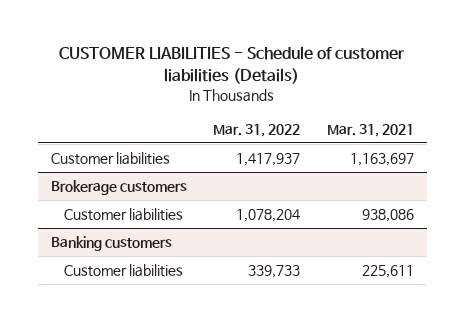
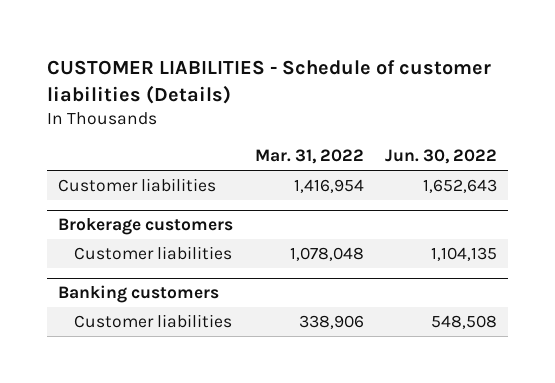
[326,123,414,137] Mar. 31, 2021 -> none
none -> [385,149,498,165] Jun. 30, 2022
[236,153,301,167] 1,417,937 -> [293,178,364,193] 1,416,954
[236,209,301,223] 1,078,204 -> [289,246,364,261] 1,078,048
[248,265,301,279] 339,733 -> [298,314,364,329] 338,906

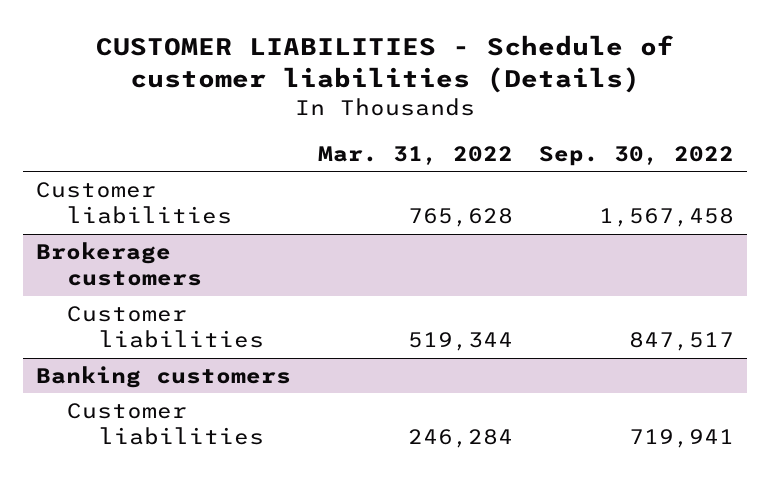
[385,149,498,165] Jun. 30, 2022 -> none
none -> [538,146,734,167] Sep. 30, 2022
[293,178,364,193] 1,416,954 -> [407,208,513,228] 765,628
[289,246,364,261] 1,078,048 -> [407,332,513,352] 519,344
[298,314,364,329] 338,906 -> [407,429,513,449] 246,284

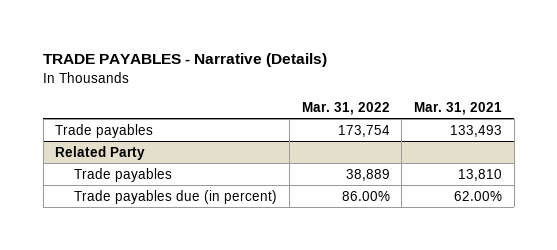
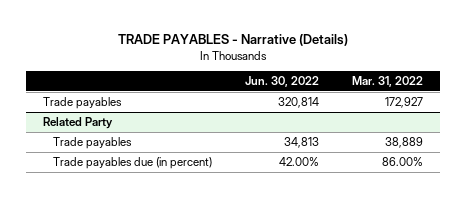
[414,101,503,115] Mar. 31, 2021 -> none
none -> [245,76,320,88] Jun. 30, 2022
[337,124,390,137] 173,754 -> [385,97,424,109] 172,927

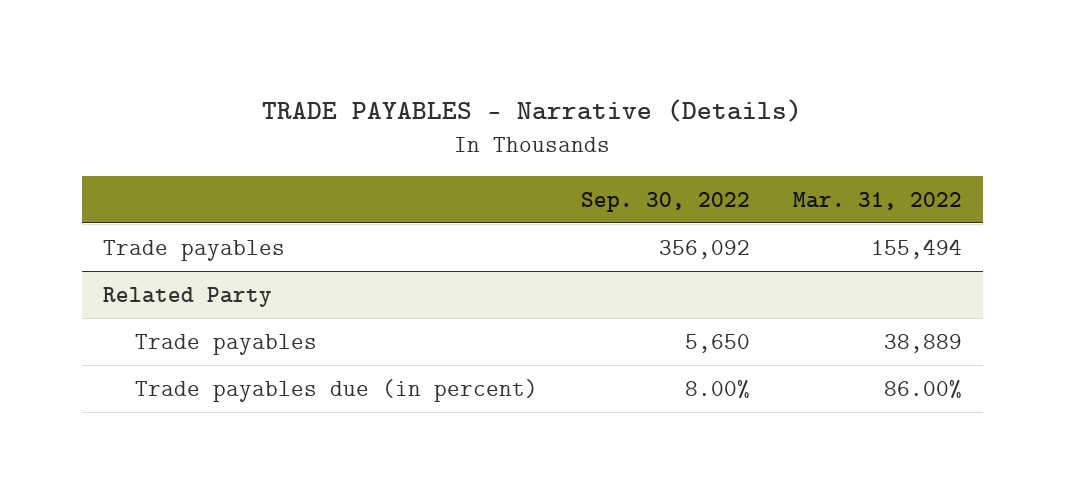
[245,76,320,88] Jun. 30, 2022 -> none
none -> [580,191,750,212] Sep. 30, 2022
[385,97,424,109] 172,927 -> [870,238,962,259] 155,494

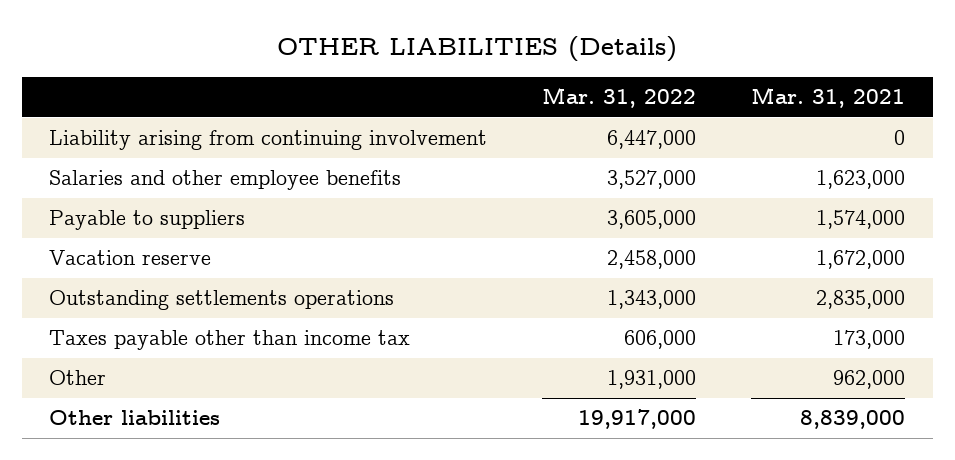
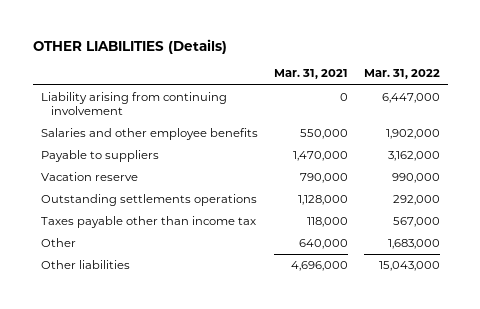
[607,170,697,190] 3,527,000 -> [385,129,440,140] 1,902,000
[816,170,906,190] 1,623,000 -> [299,129,348,140] 550,000
[607,210,697,230] 3,605,000 -> [387,151,440,162] 3,162,000
[816,210,906,230] 1,574,000 -> [292,151,348,162] 1,470,000
[607,250,697,270] 2,458,000 -> [391,173,440,184] 990,000
[816,250,906,270] 1,672,000 -> [299,173,348,184] 790,000
[607,290,697,310] 1,343,000 -> [392,195,440,206] 292,000
[816,290,906,310] 2,835,000 -> [297,195,348,206] 1,128,000
[624,330,697,350] 606,000 -> [392,217,440,228] 567,000
[833,330,906,350] 173,000 -> [306,217,348,228] 118,000
[607,370,697,390] 1,931,000 -> [387,239,440,250] 1,683,000
[833,370,906,390] 962,000 -> [298,239,348,250] 640,000
[578,409,697,430] 19,917,000 -> [378,261,440,272] 15,043,000
[800,410,906,430] 8,839,000 -> [290,261,348,272] 4,696,000

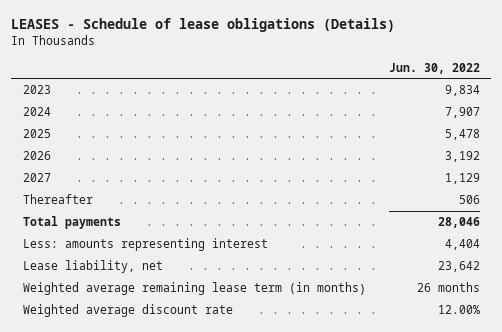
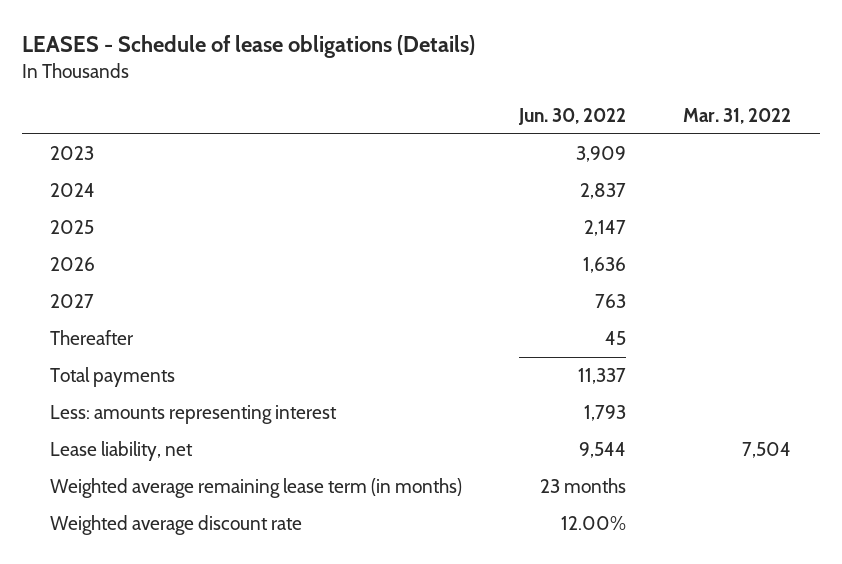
none -> [683,108,792,125] Mar. 31, 2022
[444,85,480,97] 9,834 -> [576,146,627,163] 3,909
[444,107,480,119] 7,907 -> [580,183,627,200] 2,837
[444,129,480,141] 5,478 -> [584,220,627,237] 2,147
[444,151,480,163] 3,192 -> [583,257,627,274] 1,636
[444,173,480,185] 1,129 -> [595,294,627,309] 763
[458,195,480,205] 506 -> [605,331,627,346] 45
[437,217,480,229] 28,046 -> [578,368,627,385] 11,337
[444,239,480,251] 4,404 -> [584,405,627,422] 1,793
[437,261,480,273] 23,642 -> [579,442,627,459] 9,544
[416,282,480,293] 26 months -> [540,478,627,494] 23 months

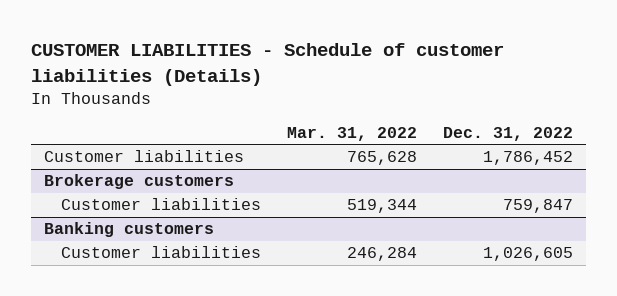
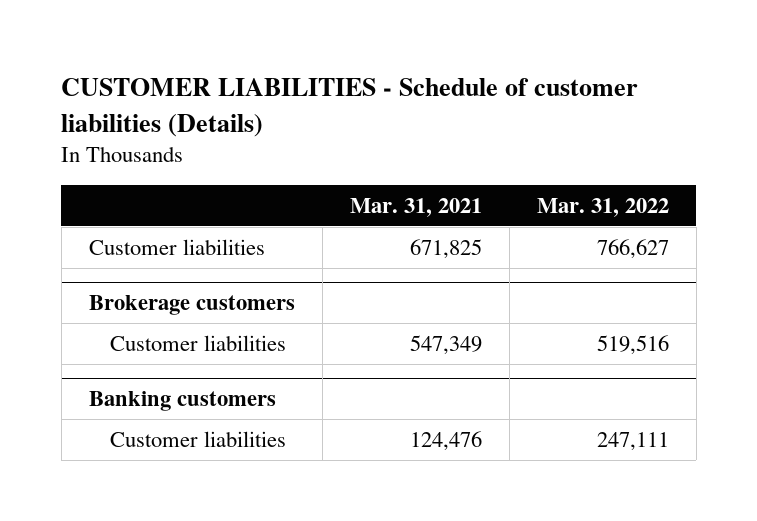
[443,126,574,141] Dec. 31, 2022 -> none
none -> [349,197,482,217] Mar. 31, 2021
[346,151,417,166] 765,628 -> [596,238,669,259] 766,627
[346,199,417,214] 519,344 -> [596,334,669,355] 519,516
[346,247,417,262] 246,284 -> [596,431,669,451] 247,111

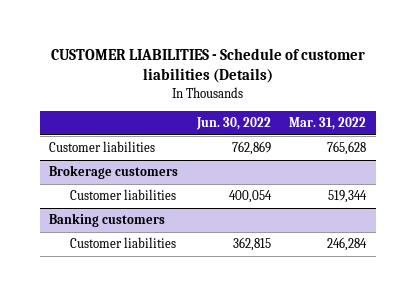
[349,197,482,217] Mar. 31, 2021 -> none
none -> [195,117,271,131] Jun. 30, 2022
[596,238,669,259] 766,627 -> [327,141,367,156] 765,628
[596,334,669,355] 519,516 -> [328,190,368,204] 519,344
[596,431,669,451] 247,111 -> [327,237,368,252] 246,284

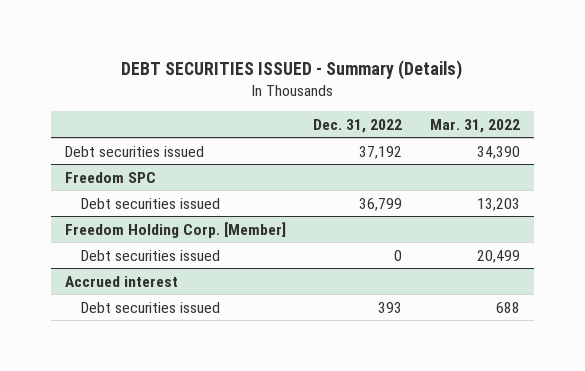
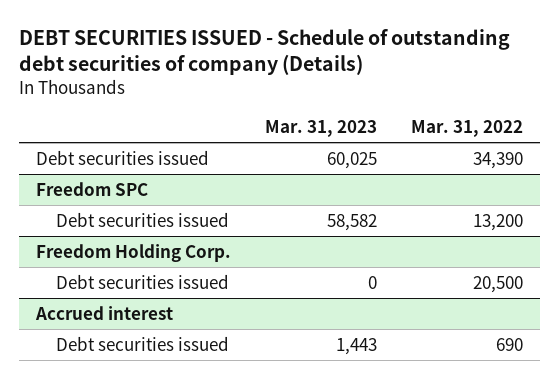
[121,60,463,81] DEBT SECURITIES ISSUED - Summary (Details) -> [19,29,511,76] DEBT SECURITIES ISSUED - Schedule of outstanding debt securities of company (Details)
[313,118,403,133] Dec. 31, 2022 -> none
none -> [265,119,378,137] Mar. 31, 2023
[476,197,520,211] 13,203 -> [472,213,523,231] 13,200
[64,221,286,238] Freedom Holding Corp. [Member] -> [36,243,232,262] Freedom Holding Corp.
[476,249,520,263] 20,499 -> [472,275,523,293] 20,500
[495,301,520,313] 688 -> [495,337,523,351] 690

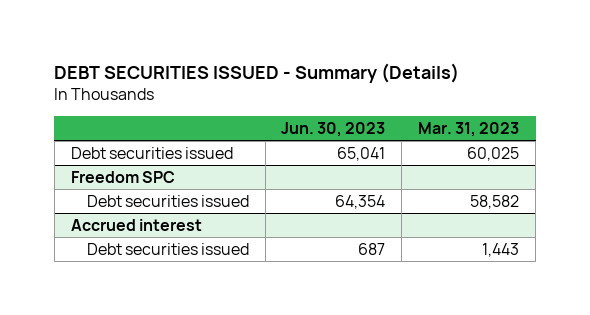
[19,29,511,76] DEBT SECURITIES ISSUED - Schedule of outstanding debt securities of company (Details) -> [54,62,460,83] DEBT SECURITIES ISSUED - Summary (Details)
[410,119,523,137] Mar. 31, 2022 -> none
none -> [281,121,386,137] Jun. 30, 2023
[36,243,232,262] Freedom Holding Corp. -> none
[55,273,229,289] Debt securities issued -> none

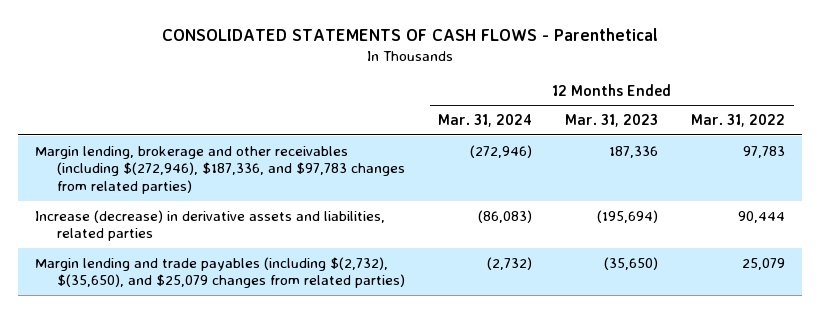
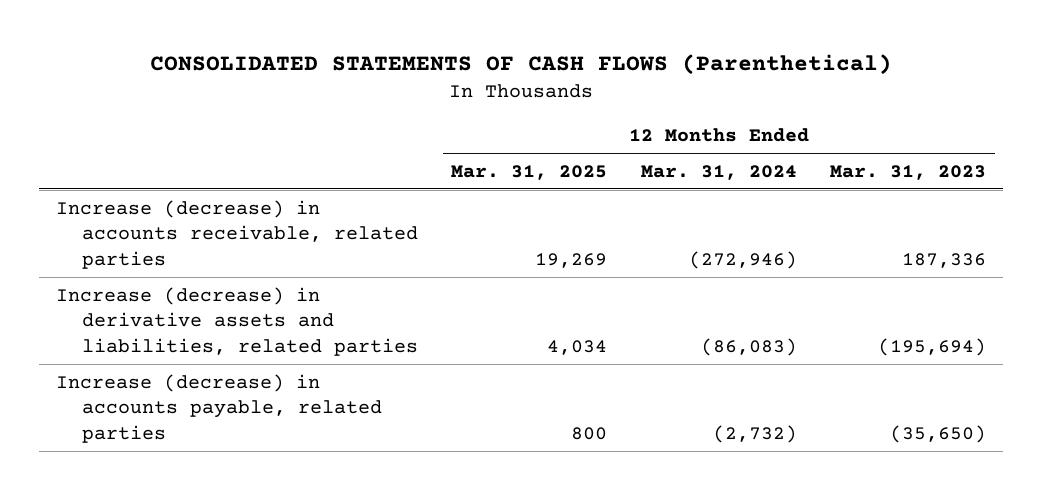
[162,28,659,42] CONSOLIDATED STATEMENTS OF CASH FLOWS - Parenthetical -> [150,54,893,76] CONSOLIDATED STATEMENTS OF CASH FLOWS (Parenthetical)
[691,114,786,128] Mar. 31, 2022 -> none
none -> [451,164,608,180] Mar. 31, 2025
[34,145,405,194] Margin lending, brokerage and other receivables (including $(272,946), $187,336, and $97,783 changes from related parties) -> [55,199,418,269] Increase (decrease) in accounts receivable, related parties
[34,256,405,289] Margin lending and trade payables (including $(2,732), $(35,650), and $25,079 changes from related parties) -> [55,373,382,443] Increase (decrease) in accounts payable, related parties

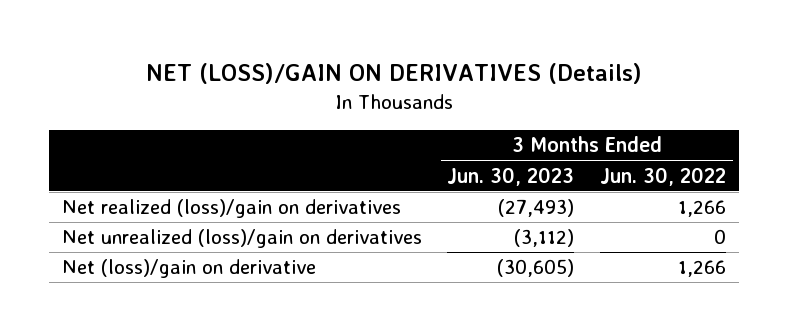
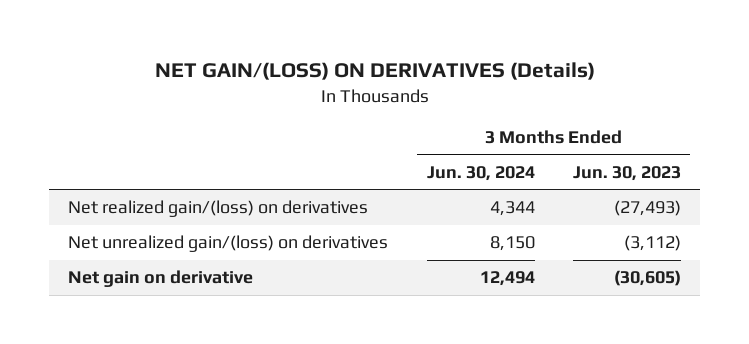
[145,63,642,85] NET (LOSS)/GAIN ON DERIVATIVES (Details) -> [154,62,595,81] NET GAIN/(LOSS) ON DERIVATIVES (Details)
[600,166,727,186] Jun. 30, 2022 -> none
none -> [426,166,535,182] Jun. 30, 2024
[61,199,401,219] Net realized (loss)/gain on derivatives -> [68,200,369,218] Net realized gain/(loss) on derivatives
[61,229,422,249] Net unrealized (loss)/gain on derivatives -> [68,235,389,253] Net unrealized gain/(loss) on derivatives
[61,259,316,279] Net (loss)/gain on derivative -> [68,270,254,288] Net gain on derivative

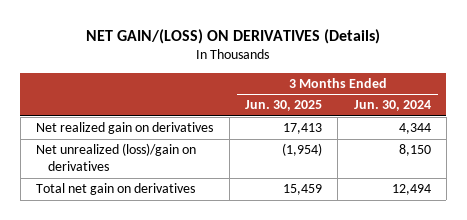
[572,166,681,182] Jun. 30, 2023 -> none
none -> [244,100,322,112] Jun. 30, 2025
[68,200,369,218] Net realized gain/(loss) on derivatives -> [36,122,214,135] Net realized gain on derivatives
[68,235,389,253] Net unrealized gain/(loss) on derivatives -> [36,143,197,172] Net unrealized (loss)/gain on derivatives
[68,270,254,288] Net gain on derivative -> [36,183,196,196] Total net gain on derivatives

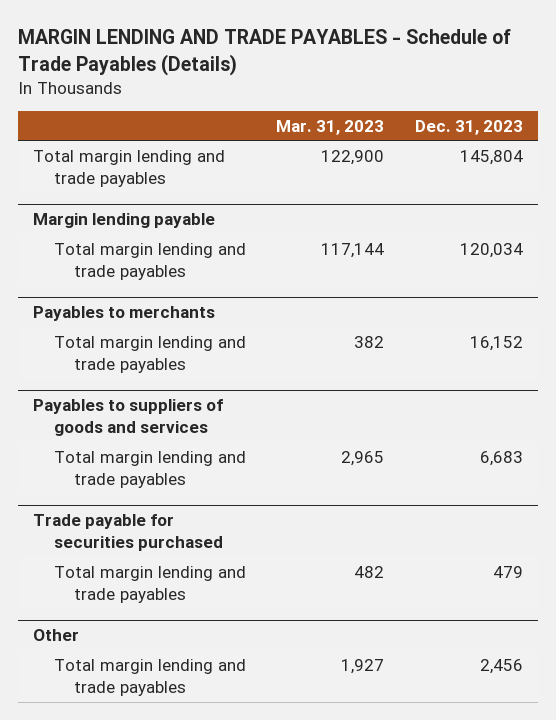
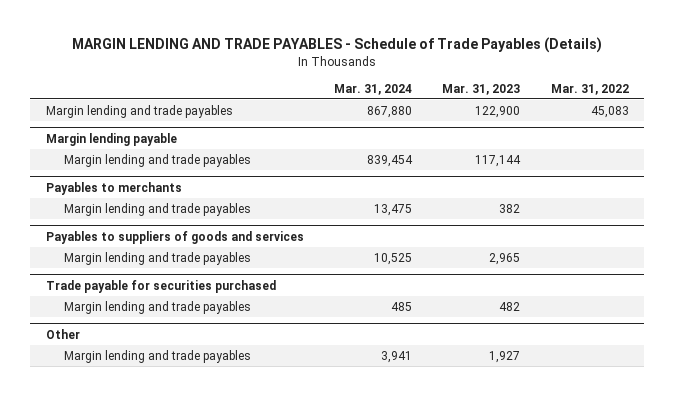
[414,119,523,135] Dec. 31, 2023 -> none
none -> [333,83,412,95] Mar. 31, 2024
none -> [550,83,629,95] Mar. 31, 2022
[33,149,226,187] Total margin lending and trade payables -> [45,104,233,118] Margin lending and trade payables
[53,242,246,280] Total margin lending and trade payables -> [64,153,252,167] Margin lending and trade payables
[53,335,246,373] Total margin lending and trade payables -> [64,202,252,216] Margin lending and trade payables
[53,450,246,488] Total margin lending and trade payables -> [64,251,252,265] Margin lending and trade payables
[53,565,246,603] Total margin lending and trade payables -> [64,300,252,314] Margin lending and trade payables
[53,658,246,696] Total margin lending and trade payables -> [64,349,252,363] Margin lending and trade payables

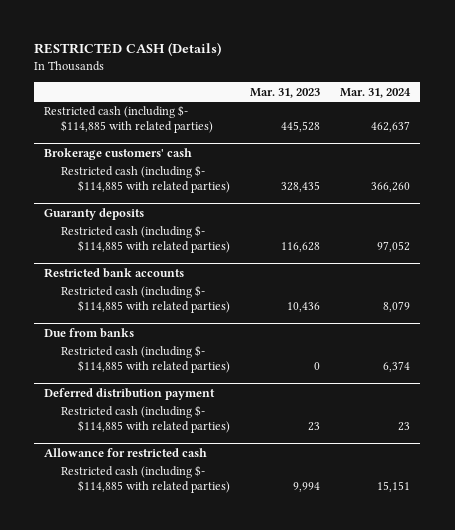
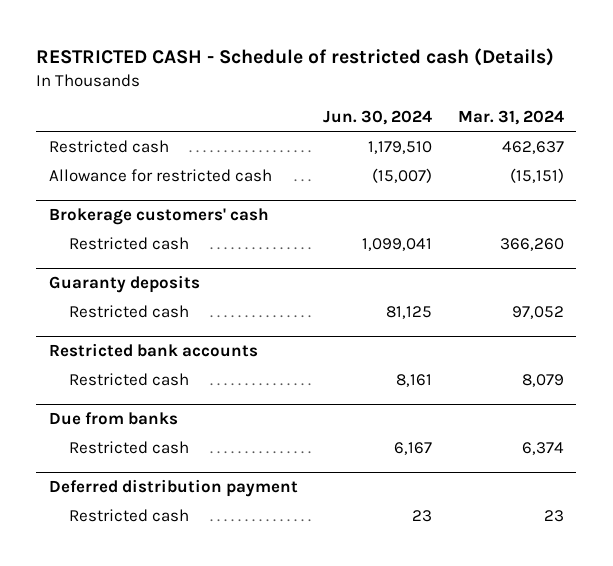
[34,42,222,57] RESTRICTED CASH (Details) -> [36,47,555,66] RESTRICTED CASH - Schedule of restricted cash (Details)
[249,87,320,98] Mar. 31, 2023 -> none
none -> [323,110,433,126] Jun. 30, 2024
[44,105,213,134] Restricted cash (including $- $114,885 with related parties) -> [49,139,170,153] Restricted cash
none -> [49,168,273,182] Allowance for restricted cash
[60,165,230,194] Restricted cash (including $- $114,885 with related parties) -> [68,236,189,250] Restricted cash
[60,225,230,254] Restricted cash (including $- $114,885 with related parties) -> [68,304,189,318] Restricted cash
[60,285,230,314] Restricted cash (including $- $114,885 with related parties) -> [68,372,189,386] Restricted cash
[60,345,230,374] Restricted cash (including $- $114,885 with related parties) -> [68,440,189,454] Restricted cash
[44,447,208,457] Allowance for restricted cash -> none
[60,465,230,494] Restricted cash (including $- $114,885 with related parties) -> none
[60,405,230,434] Restricted cash (including $- $114,885 with related parties) -> [68,508,189,522] Restricted cash

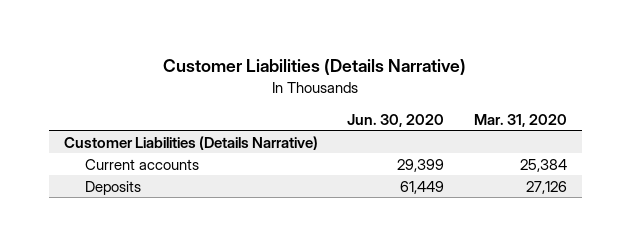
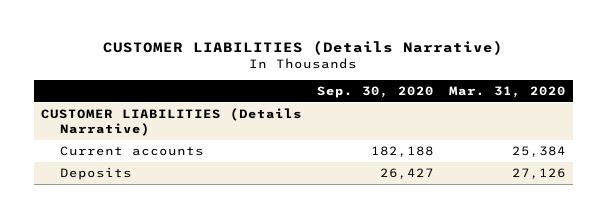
[163,59,467,76] Customer Liabilities (Details Narrative) -> [103,40,504,56] CUSTOMER LIABILITIES (Details Narrative)
[347,113,445,127] Jun. 30, 2020 -> none
none -> [316,86,434,99] Sep. 30, 2020
[63,135,318,150] Customer Liabilities (Details Narrative) -> [41,108,303,136] CUSTOMER LIABILITIES (Details Narrative)

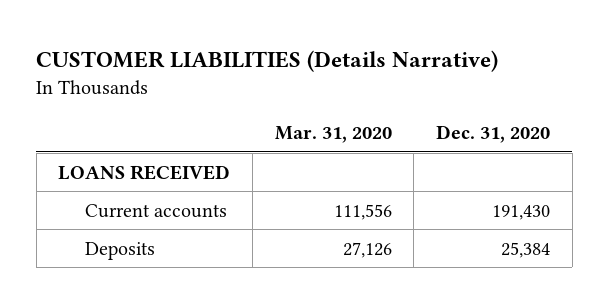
[316,86,434,99] Sep. 30, 2020 -> none
none -> [436,125,551,144] Dec. 31, 2020
[41,108,303,136] CUSTOMER LIABILITIES (Details Narrative) -> [58,164,231,180] LOANS RECEIVED
[511,146,566,158] 25,384 -> [333,203,392,220] 111,556

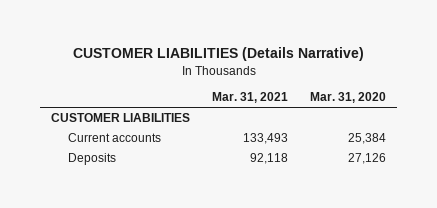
[436,125,551,144] Dec. 31, 2020 -> none
none -> [212,91,289,103] Mar. 31, 2021
[58,164,231,180] LOANS RECEIVED -> none
none -> [50,113,190,123] CUSTOMER LIABILITIES
[333,203,392,220] 111,556 -> [348,133,387,145] 25,384

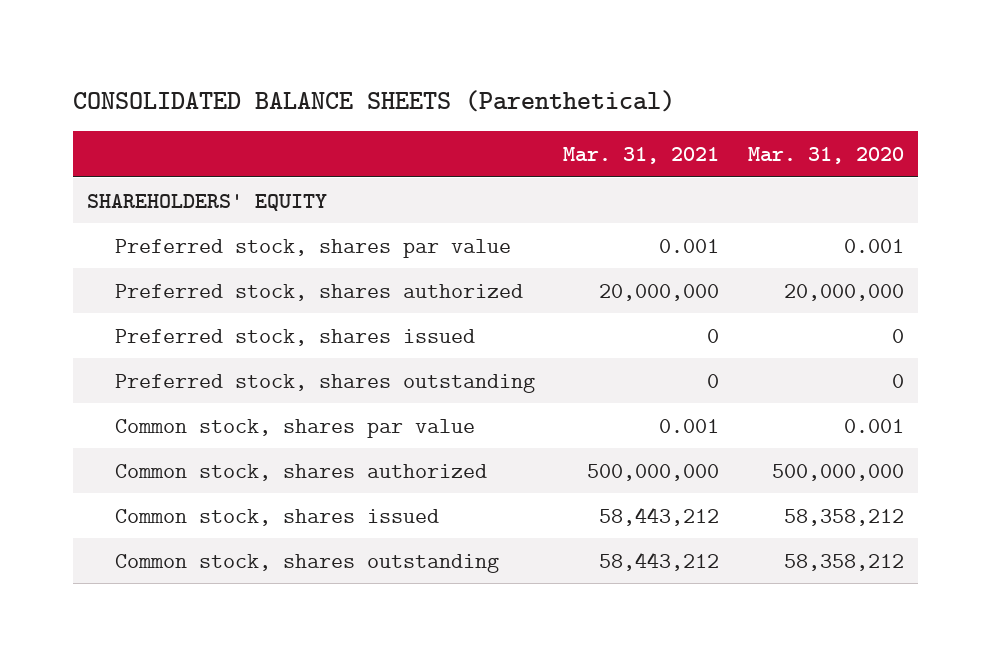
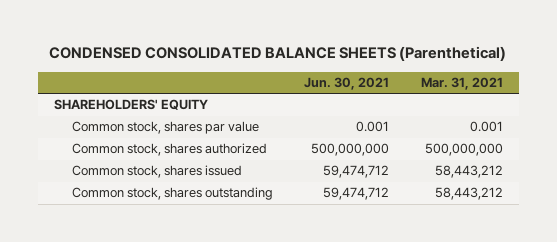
[72,89,675,112] CONSOLIDATED BALANCE SHEETS (Parenthetical) -> [49,46,507,62] CONDENSED CONSOLIDATED BALANCE SHEETS (Parenthetical)
[748,147,905,165] Mar. 31, 2020 -> none
none -> [304,76,390,90] Jun. 30, 2021
[114,238,511,258] Preferred stock, shares par value -> none
[114,283,523,301] Preferred stock, shares authorized -> none
[114,328,475,346] Preferred stock, shares issued -> none
[114,373,535,393] Preferred stock, shares outstanding -> none

